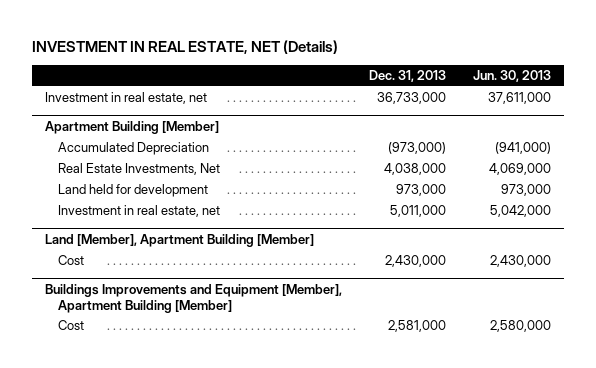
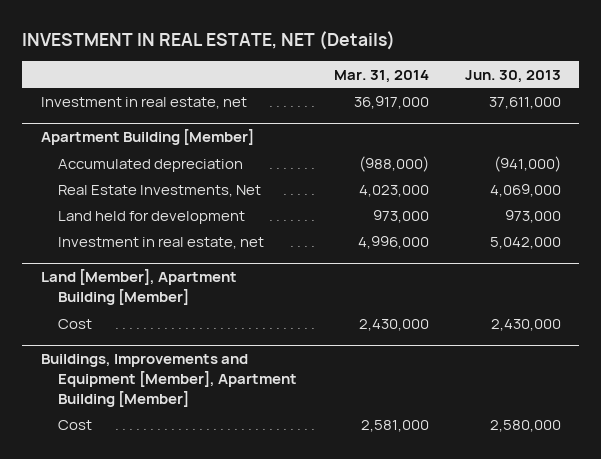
[368,70,446,83] Dec. 31, 2013 -> none
none -> [333,69,429,83] Mar. 31, 2014
[58,142,210,156] Accumulated Depreciation -> [58,158,244,172] Accumulated depreciation
[45,283,343,313] Buildings Improvements and Equipment [Member], Apartment Building [Member] -> [40,354,298,407] Buildings, Improvements and Equipment [Member], Apartment Building [Member]

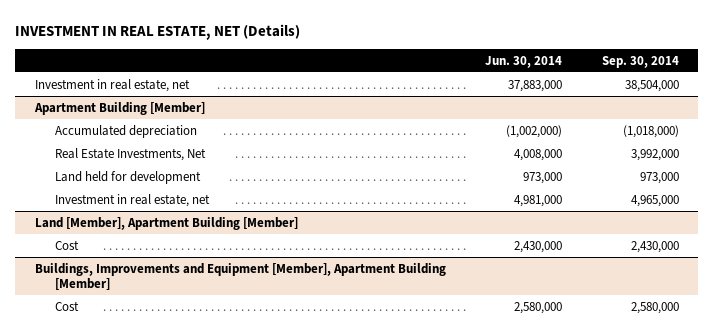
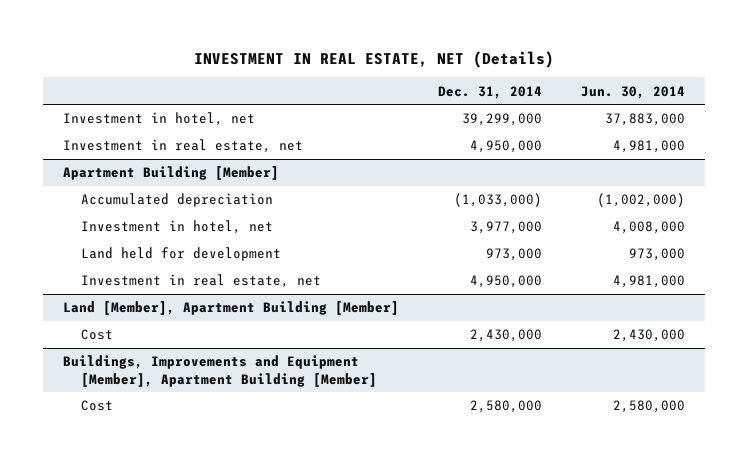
[601,55,679,68] Sep. 30, 2014 -> none
none -> [437,85,542,99] Dec. 31, 2014
none -> [62,112,255,127] Investment in hotel, net
[508,79,563,92] 37,883,000 -> [613,140,686,154] 4,981,000
[55,147,207,161] Real Estate Investments, Net -> none
none -> [81,220,274,235] Investment in hotel, net

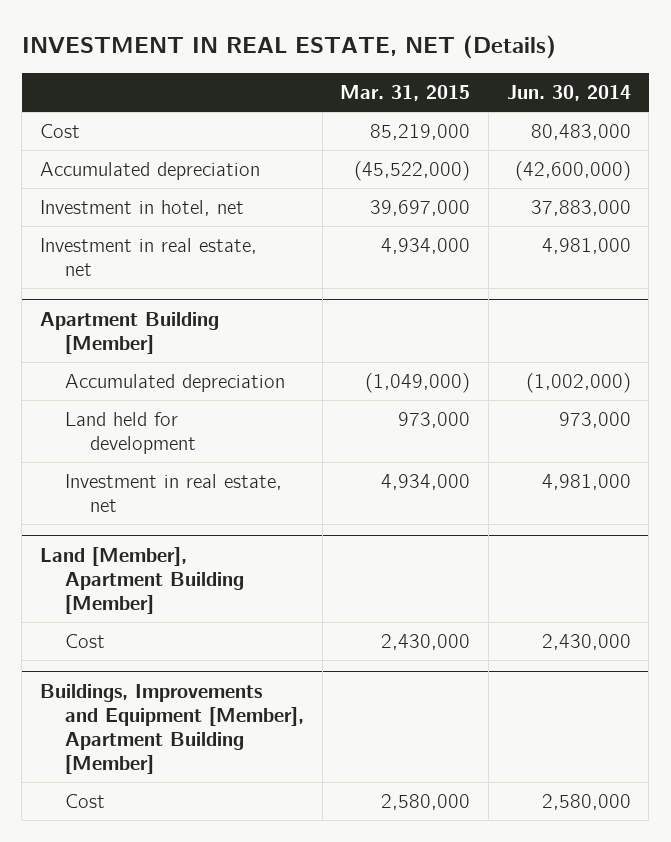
[437,85,542,99] Dec. 31, 2014 -> none
none -> [340,85,471,102] Mar. 31, 2015
none -> [40,124,81,139] Cost
none -> [40,162,261,181] Accumulated depreciation
[81,220,274,235] Investment in hotel, net -> none

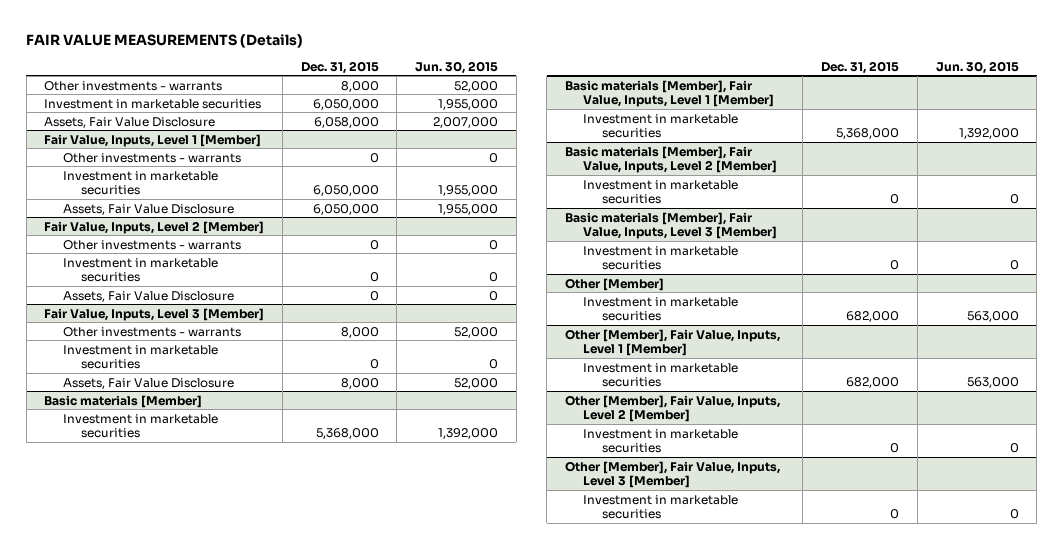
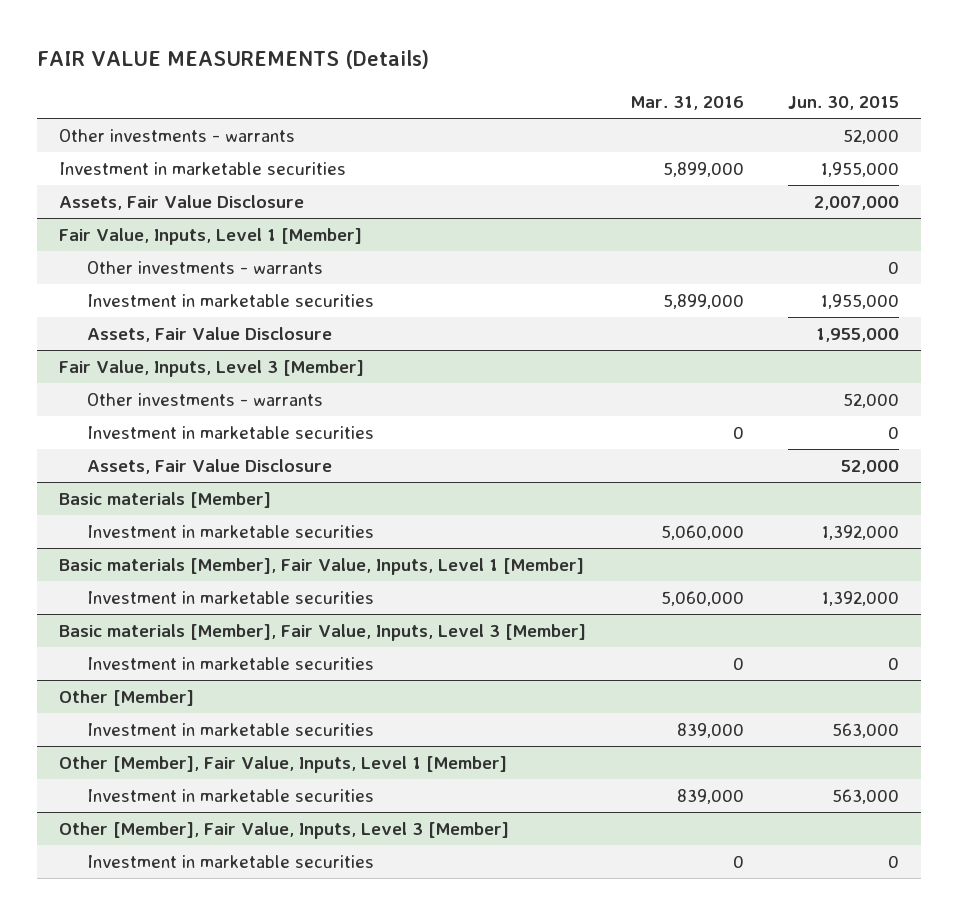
[300,60,379,74] Dec. 31, 2015 -> none
none -> [630,96,745,111] Mar. 31, 2016
[44,220,265,234] Fair Value, Inputs, Level 2 [Member] -> none
[62,239,241,250] Other investments - warrants -> none
[62,257,218,283] Investment in marketable securities -> none
[62,290,234,302] Assets, Fair Value Disclosure -> none
[564,145,778,174] Basic materials [Member], Fair Value, Inputs, Level 2 [Member] -> none
[583,179,739,205] Investment in marketable securities -> none
[564,394,780,423] Other [Member], Fair Value, Inputs, Level 2 [Member] -> none
[583,428,739,454] Investment in marketable securities -> none

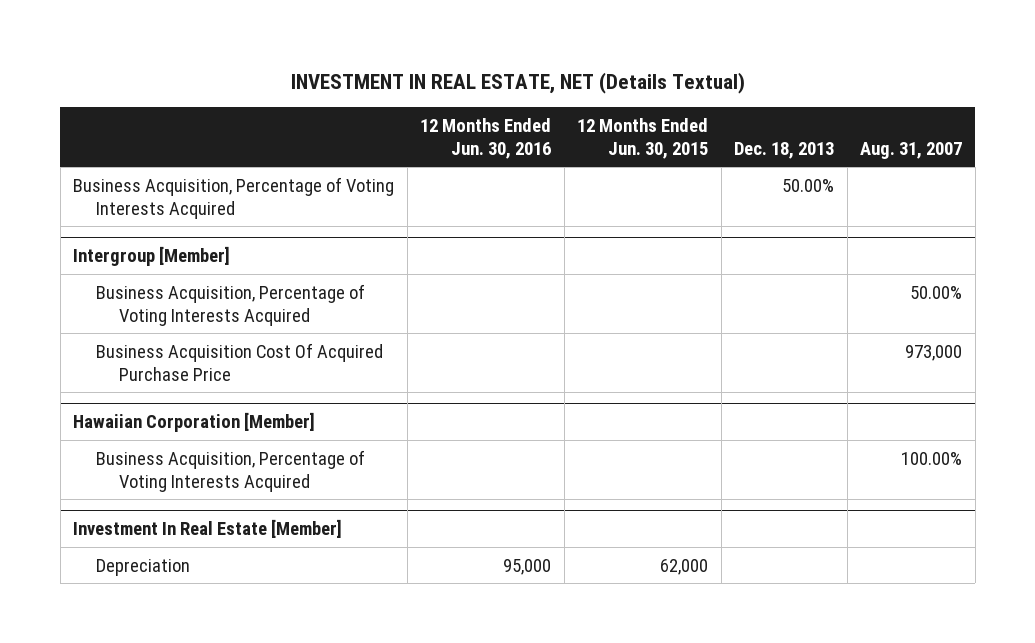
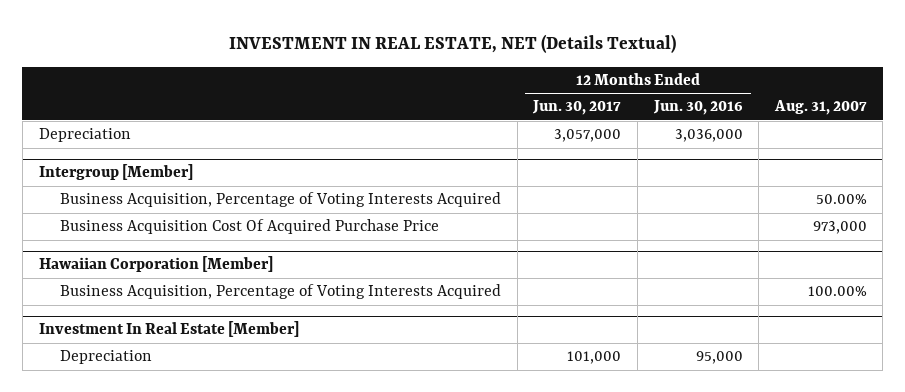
[577,117,709,159] 12 Months Ended Jun. 30, 2015 -> none
[734,141,835,159] Dec. 18, 2013 -> none
none -> [532,100,622,116] Jun. 30, 2017
[73,176,395,219] Business Acquisition, Percentage of Voting Interests Acquired -> none
none -> [38,128,131,143] Depreciation

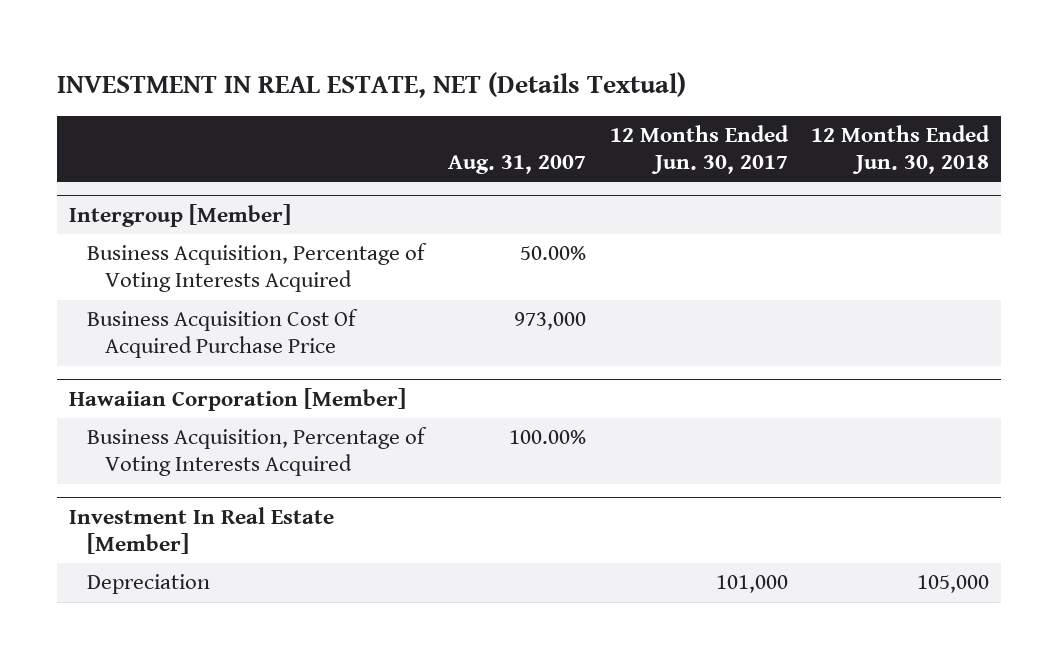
[652,100,743,116] Jun. 30, 2016 -> none
none -> [811,125,991,175] 12 Months Ended Jun. 30, 2018
[38,128,131,143] Depreciation -> none

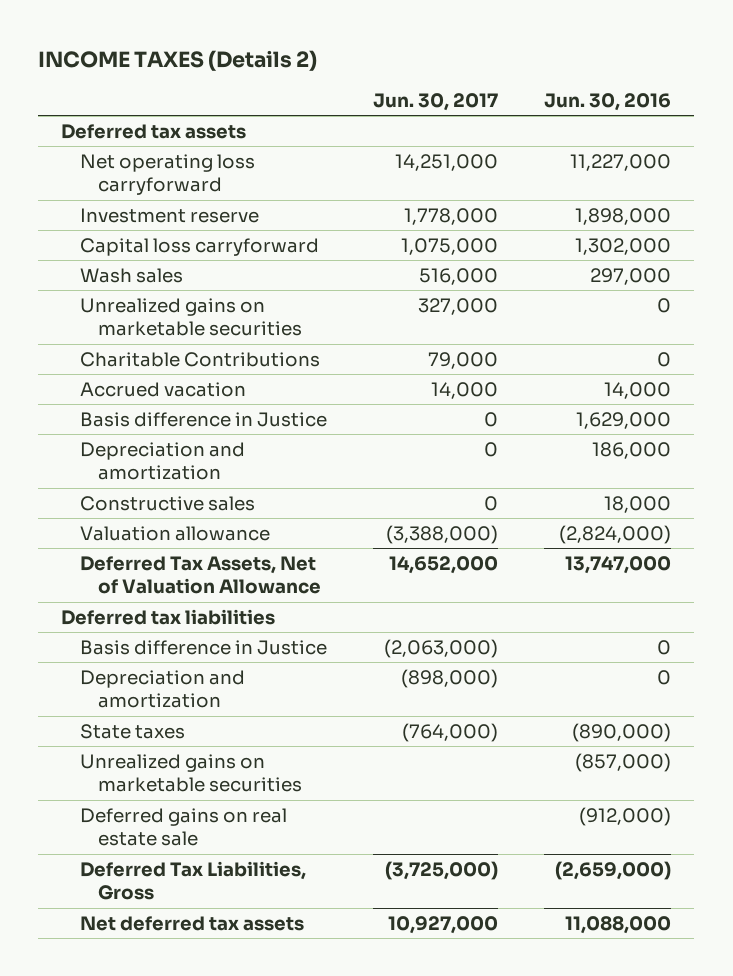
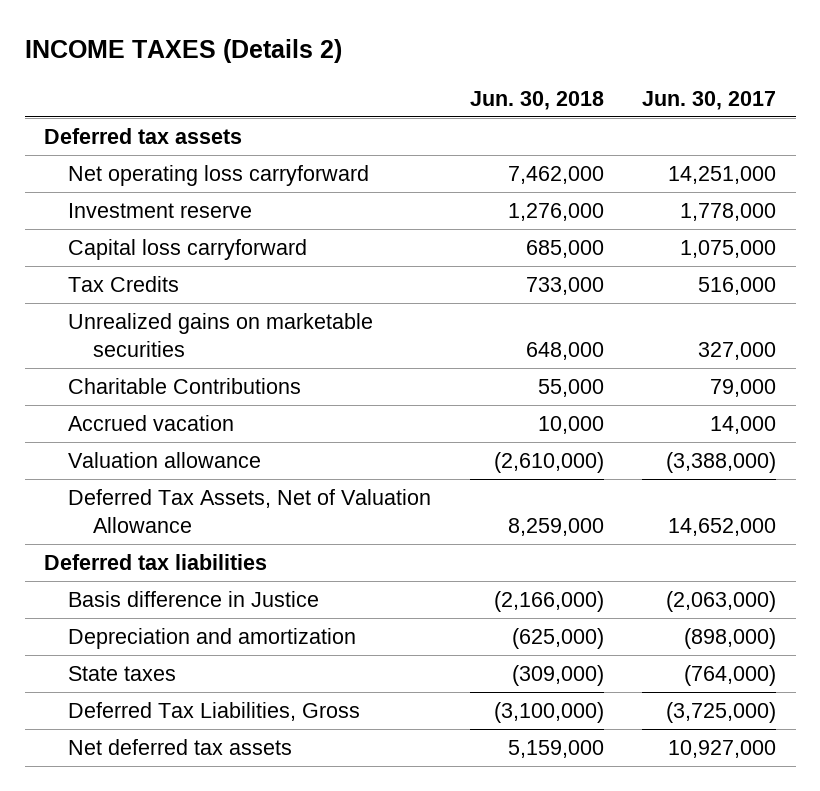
[544,92,672,111] Jun. 30, 2016 -> none
none -> [469,90,604,110] Jun. 30, 2018
[79,267,183,283] Wash sales -> [68,275,180,292] Tax Credits
[79,411,327,427] Basis difference in Justice -> none
[79,441,245,481] Depreciation and amortization -> none
[79,495,255,511] Constructive sales -> none
[79,753,302,793] Unrealized gains on marketable securities -> none
[79,807,287,847] Deferred gains on real estate sale -> none

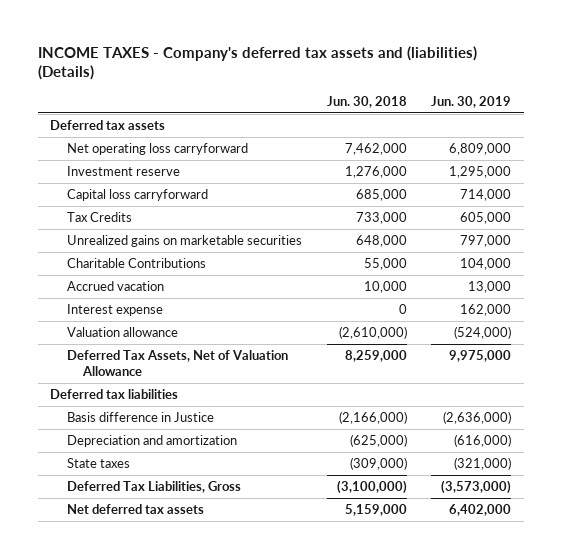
[24,39,342,64] INCOME TAXES (Details 2) -> [37,45,477,81] INCOME TAXES - Company's deferred tax assets and (liabilities) (Details)
[642,90,777,110] Jun. 30, 2017 -> none
none -> [431,96,512,109] Jun. 30, 2019
none -> [66,303,163,316] Interest expense

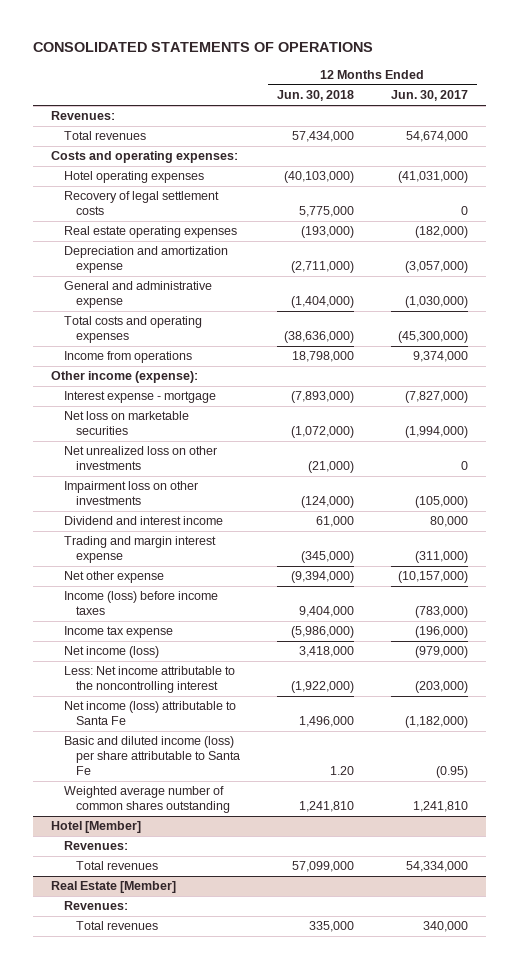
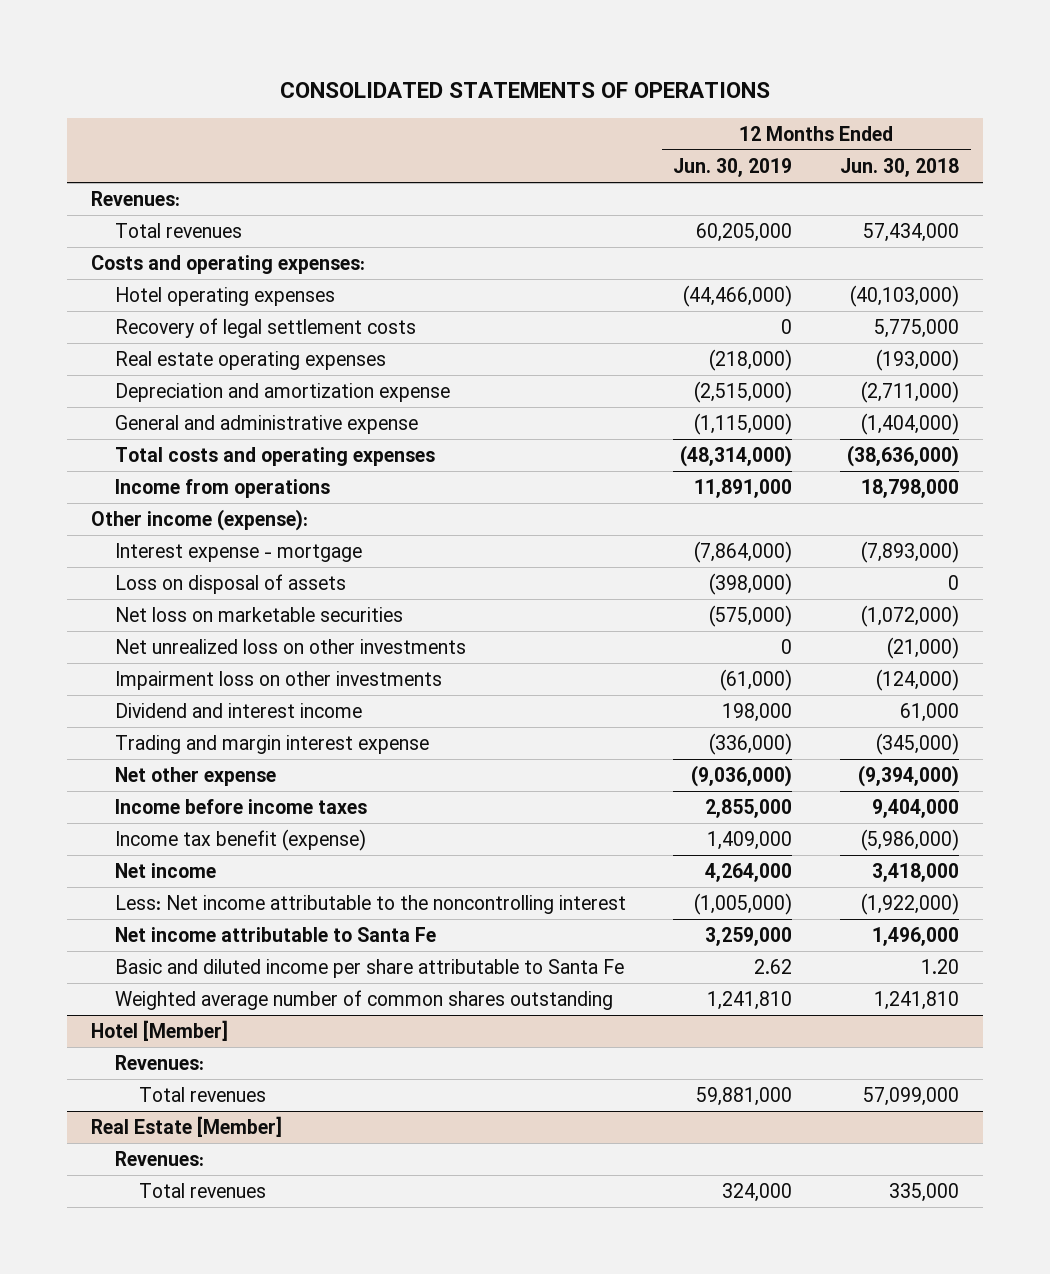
[390,90,468,102] Jun. 30, 2017 -> none
none -> [673,157,793,177] Jun. 30, 2019
none -> [114,574,346,595] Loss on disposal of assets
[63,591,218,616] Income (loss) before income taxes -> [114,799,367,815] Income before income taxes
[63,626,173,639] Income tax expense -> [114,829,366,852] Income tax benefit (expense)
[63,646,159,659] Net income (loss) -> [114,863,216,879] Net income
[63,701,236,726] Net income (loss) attributable to Santa Fe -> [114,927,436,943] Net income attributable to Santa Fe
[63,736,241,775] Basic and diluted income (loss) per share attributable to Santa Fe -> [114,959,624,979] Basic and diluted income per share attributable to Santa Fe

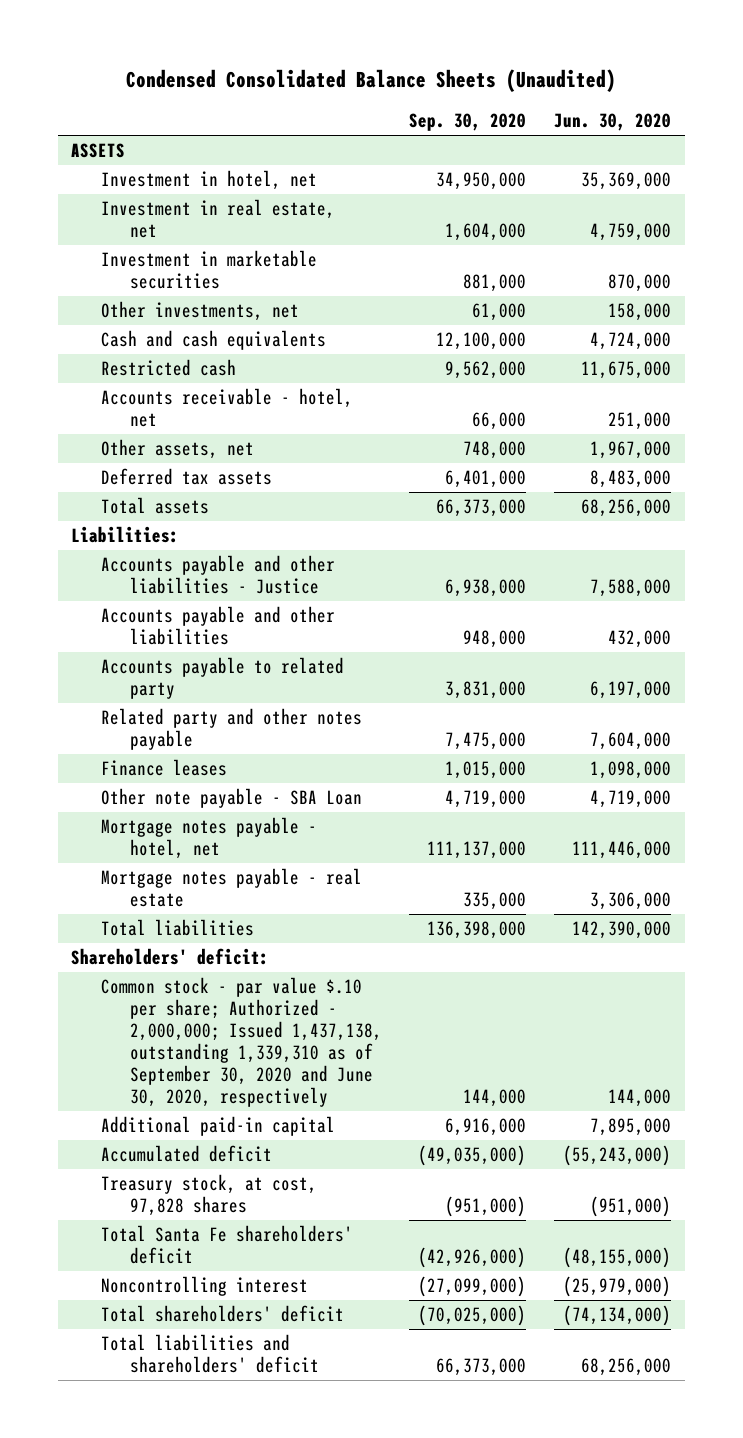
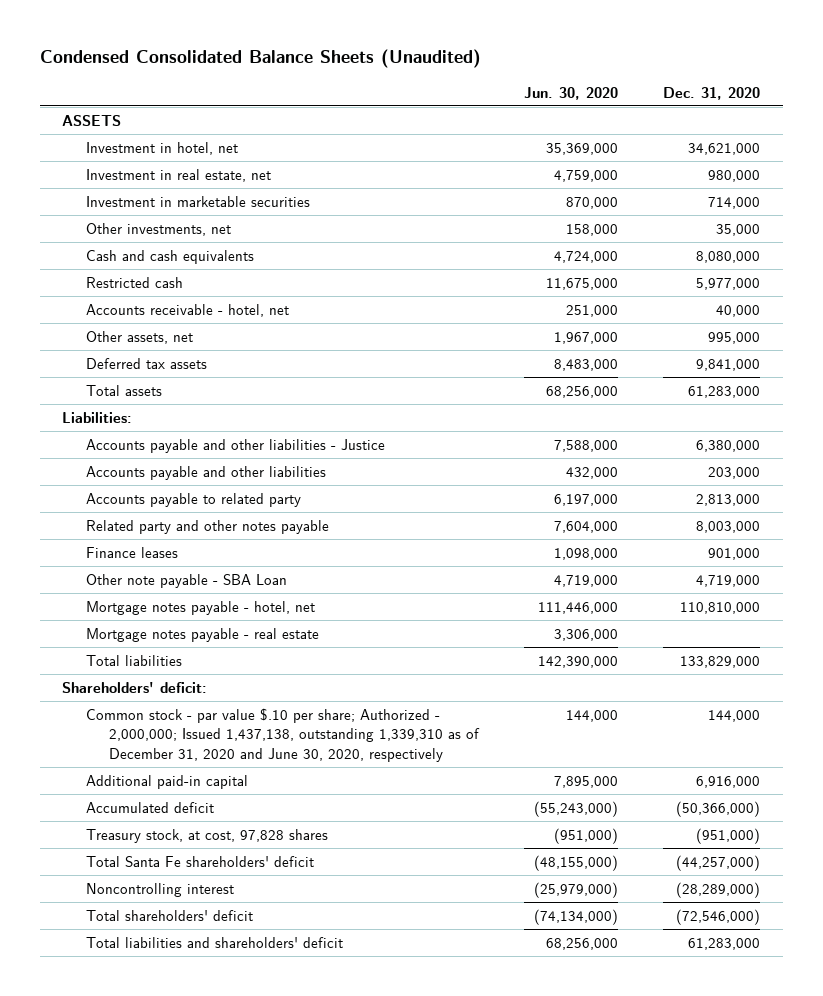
[409,112,527,131] Sep. 30, 2020 -> none
none -> [663,86,761,100] Dec. 31, 2020
[100,977,382,1108] Common stock - par value $.10 per share; Authorized - 2,000,000; Issued 1,437,138, outstanding 1,339,310 as of September 30, 2020 and June 30, 2020, respectively -> [85,707,481,762] Common stock - par value $.10 per share; Authorized - 2,000,000; Issued 1,437,138, outstanding 1,339,310 as of December 31, 2020 and June 30, 2020, respectively

